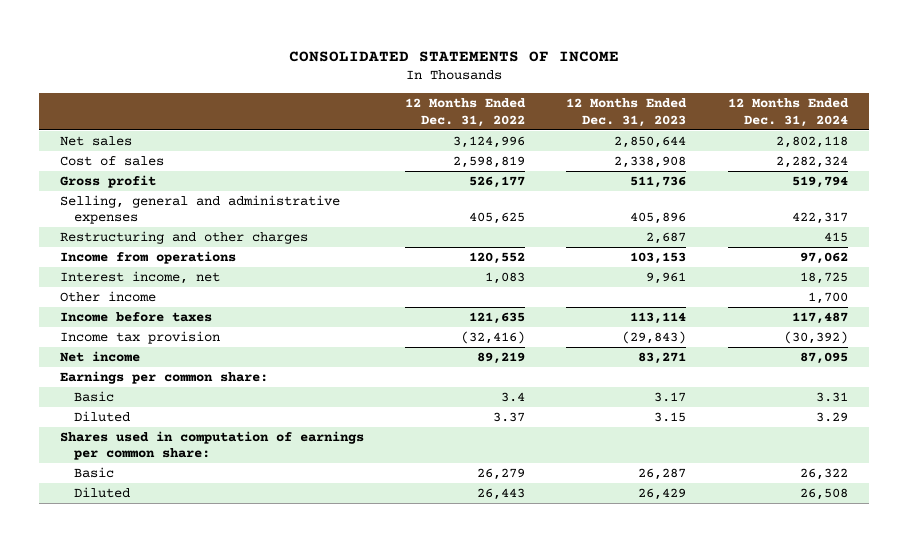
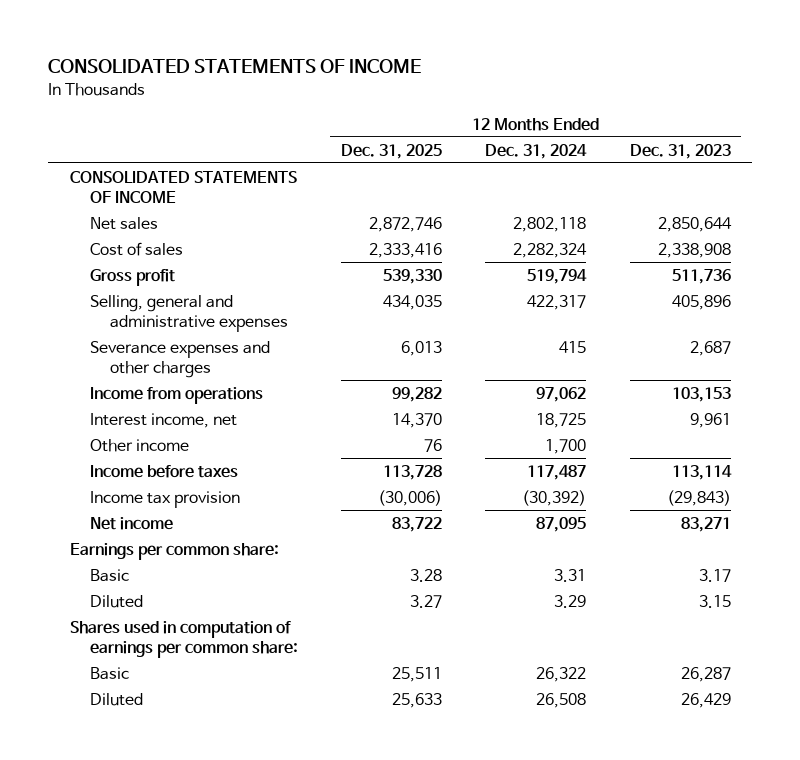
[405,98,527,127] 12 Months Ended Dec. 31, 2022 -> none
none -> [341,143,443,159] Dec. 31, 2025
none -> [69,170,297,204] CONSOLIDATED STATEMENTS OF INCOME
[59,231,308,245] Restructuring and other charges -> [89,340,270,379] Severance expenses and other charges

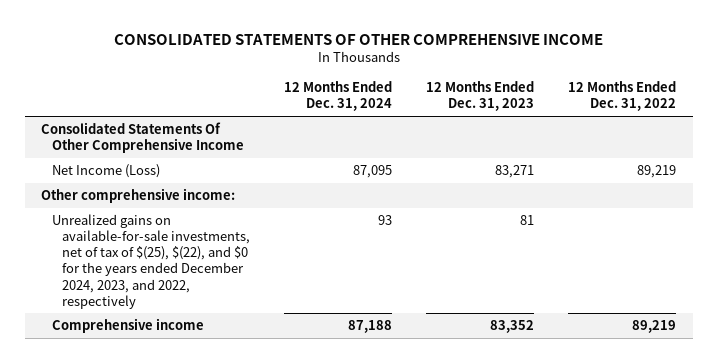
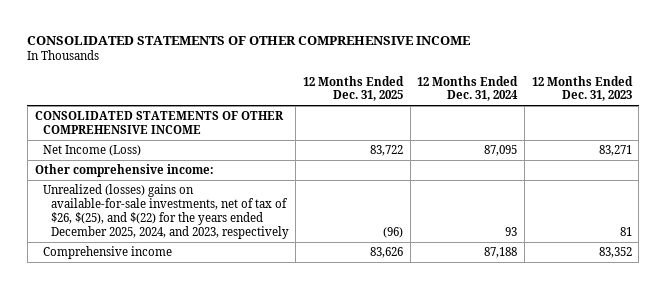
[567,81,676,112] 12 Months Ended Dec. 31, 2022 -> none
none -> [303,75,405,102] 12 Months Ended Dec. 31, 2025
[41,122,244,154] Consolidated Statements Of Other Comprehensive Income -> [34,111,284,135] CONSOLIDATED STATEMENTS OF OTHER COMPREHENSIVE INCOME
[51,214,251,309] Unrealized gains on available-for-sale investments, net of tax of $(25), $(22), and $0 for the years ended December 2024, 2023, and 2022, respectively -> [42,184,289,239] Unrealized (losses) gains on available-for-sale investments, net of tax of $26, $(25), and $(22) for the years ended December 2025, 2024, and 2023, respectively

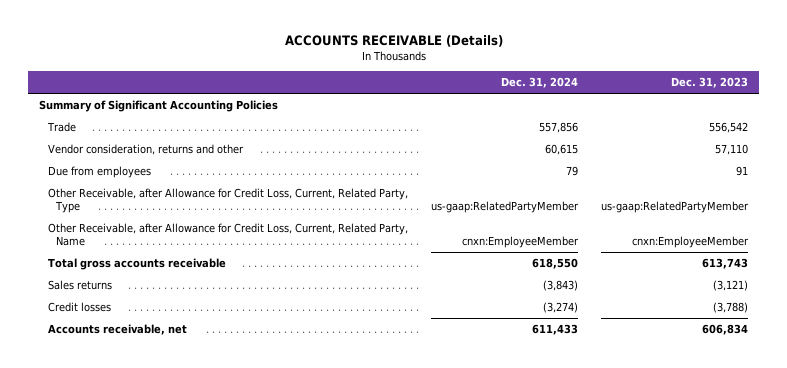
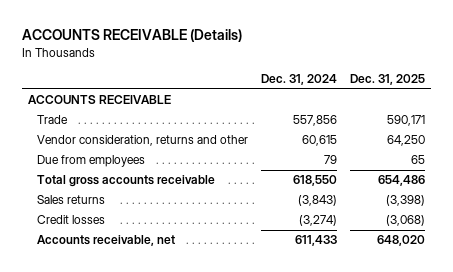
[670,77,748,89] Dec. 31, 2023 -> none
none -> [349,74,425,86] Dec. 31, 2025
[39,99,279,112] Summary of Significant Accounting Policies -> none
none -> [27,95,171,105] ACCOUNTS RECEIVABLE
[47,187,408,214] Other Receivable, after Allowance for Credit Loss, Current, Related Party, Type -> none
[47,222,408,247] Other Receivable, after Allowance for Credit Loss, Current, Related Party, Name -> none

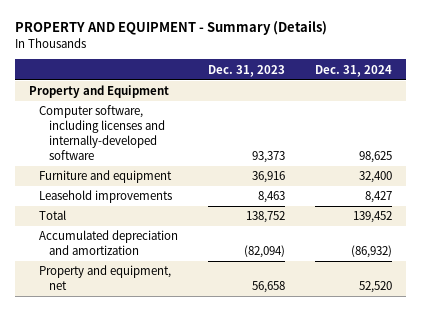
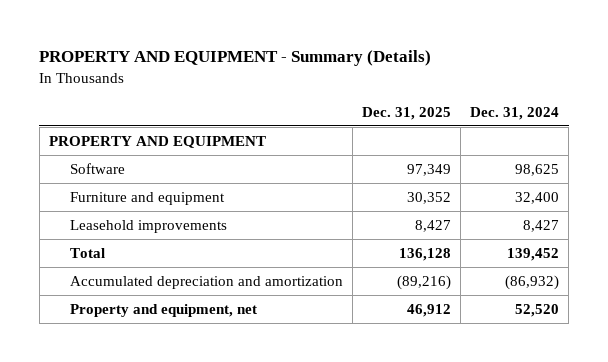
[207,64,285,77] Dec. 31, 2023 -> none
none -> [362,106,452,120] Dec. 31, 2025
[29,85,170,99] Property and Equipment -> [48,136,266,149] PROPERTY AND EQUIPMENT
[39,105,165,160] Computer software, including licenses and internally-developed software -> [69,163,125,175] Software

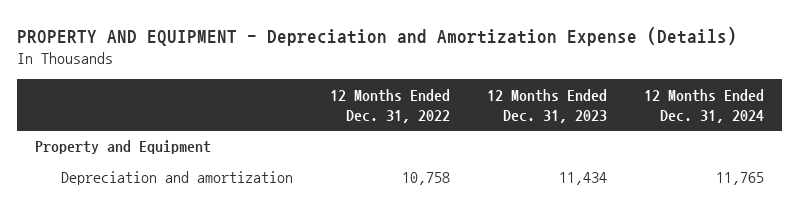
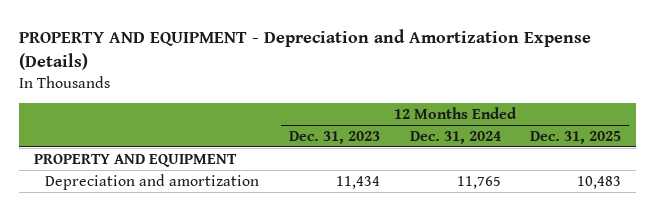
[329,88,450,123] 12 Months Ended Dec. 31, 2022 -> none
none -> [530,130,622,144] Dec. 31, 2025
[35,140,212,155] Property and Equipment -> [34,153,238,167] PROPERTY AND EQUIPMENT

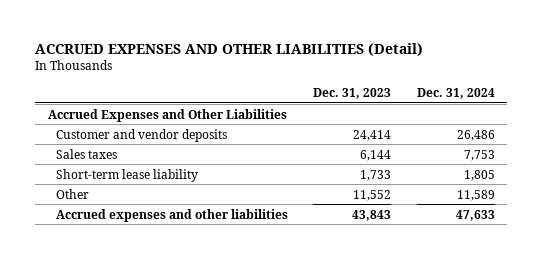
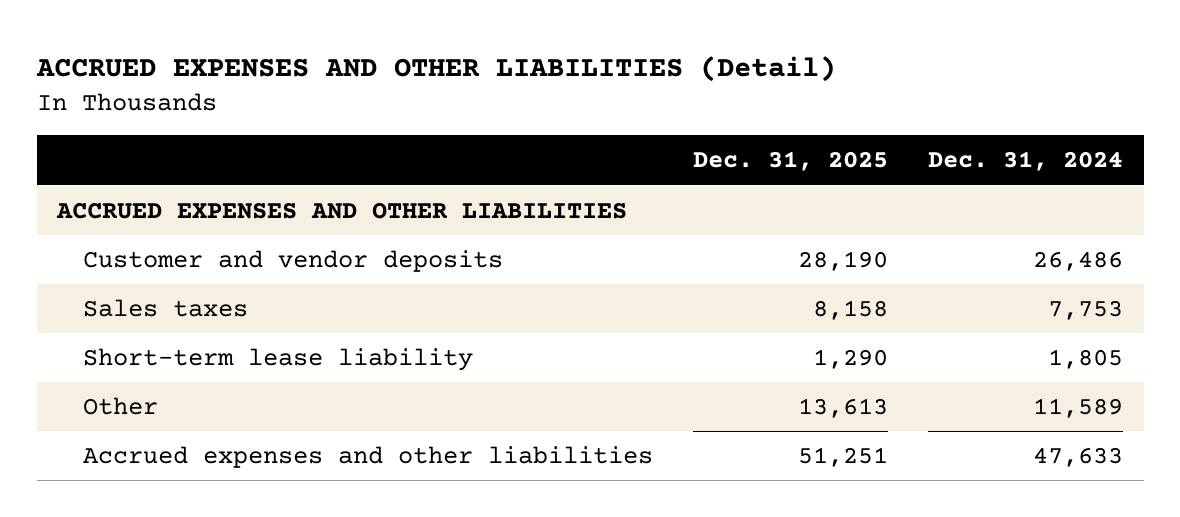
[313,87,392,99] Dec. 31, 2023 -> none
none -> [693,151,889,172] Dec. 31, 2025
[47,108,287,122] Accrued Expenses and Other Liabilities -> [55,201,627,219] ACCRUED EXPENSES AND OTHER LIABILITIES

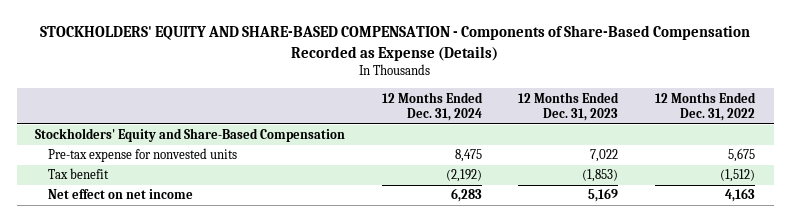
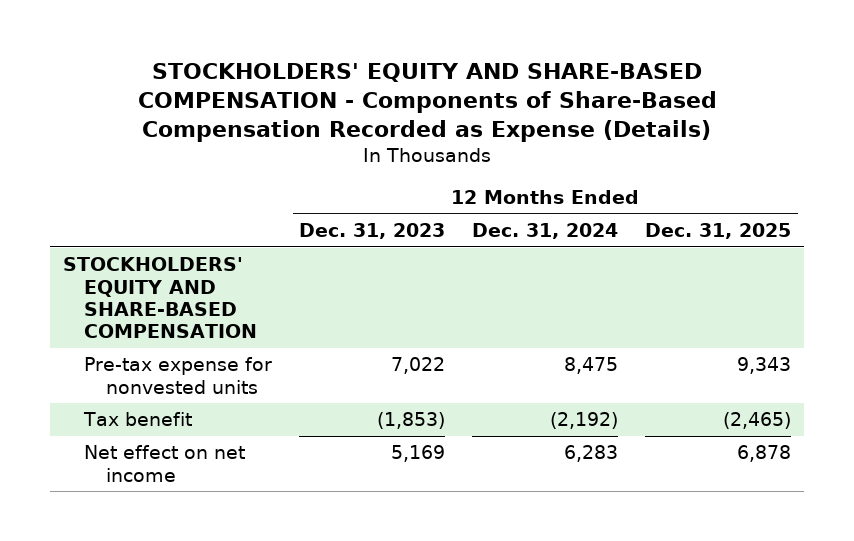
[655,91,757,122] 12 Months Ended Dec. 31, 2022 -> none
none -> [644,222,791,239] Dec. 31, 2025
[35,128,346,143] Stockholders' Equity and Share-Based Compensation -> [63,257,258,339] STOCKHOLDERS' EQUITY AND SHARE-BASED COMPENSATION

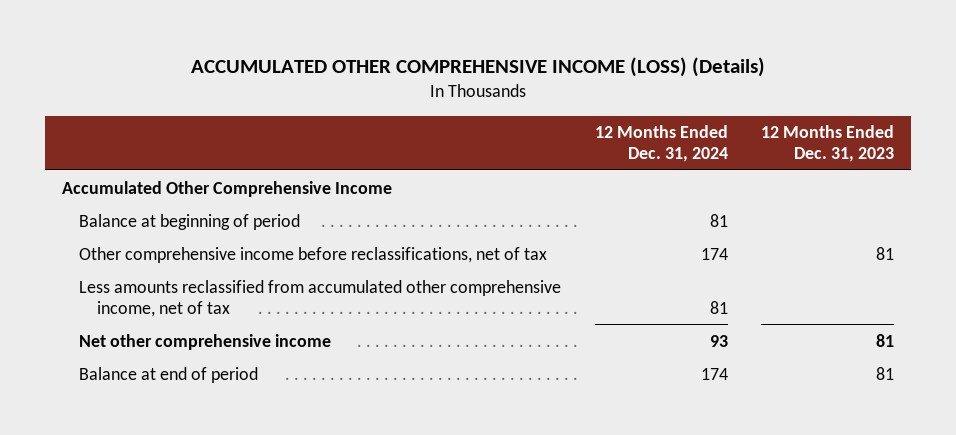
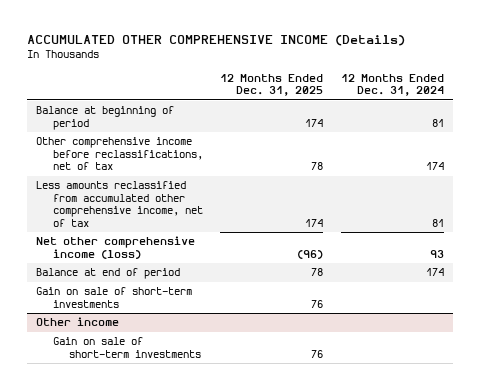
[190,56,765,77] ACCUMULATED OTHER COMPREHENSIVE INCOME (LOSS) (Details) -> [27,34,406,46] ACCUMULATED OTHER COMPREHENSIVE INCOME (Details)
[761,125,895,163] 12 Months Ended Dec. 31, 2023 -> none
none -> [220,73,324,97] 12 Months Ended Dec. 31, 2025
[61,180,392,197] Accumulated Other Comprehensive Income -> none
[79,333,332,350] Net other comprehensive income -> [35,236,195,259] Net other comprehensive income (loss)
none -> [35,287,192,308] Gain on sale of short-term investments
none -> [35,317,119,327] Other income
none -> [52,337,202,358] Gain on sale of short-term investments

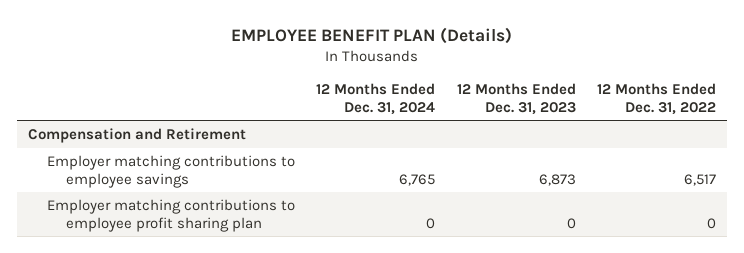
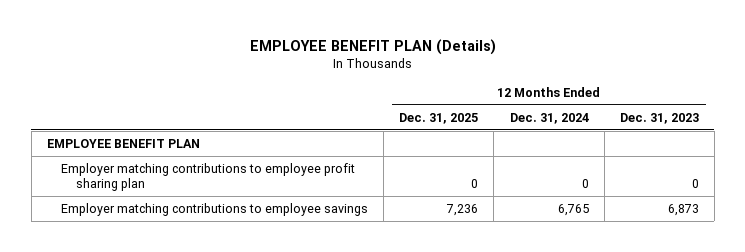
[597,83,717,115] 12 Months Ended Dec. 31, 2022 -> none
none -> [399,112,479,124] Dec. 31, 2025
[27,128,246,144] Compensation and Retirement -> none
none -> [46,138,200,148] EMPLOYEE BENEFIT PLAN
[47,155,296,188] Employer matching contributions to employee savings -> [61,202,369,216] Employer matching contributions to employee savings

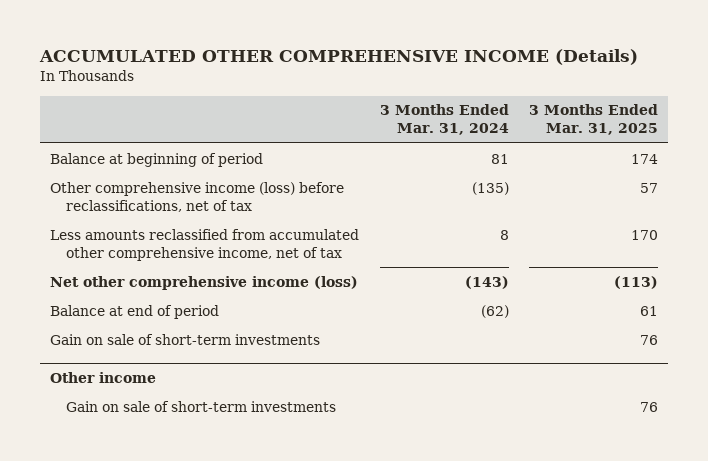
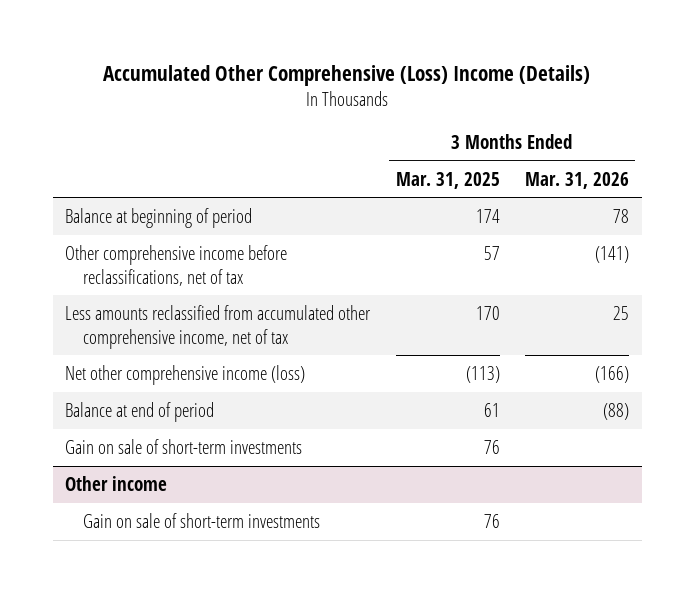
[39,49,639,66] ACCUMULATED OTHER COMPREHENSIVE INCOME (Details) -> [103,65,591,87] Accumulated Other Comprehensive (Loss) Income (Details)
[379,104,509,136] 3 Months Ended Mar. 31, 2024 -> none
none -> [525,171,630,189] Mar. 31, 2026
[50,181,345,212] Other comprehensive income (loss) before reclassifications, net of tax -> [65,244,288,286] Other comprehensive income before reclassifications, net of tax

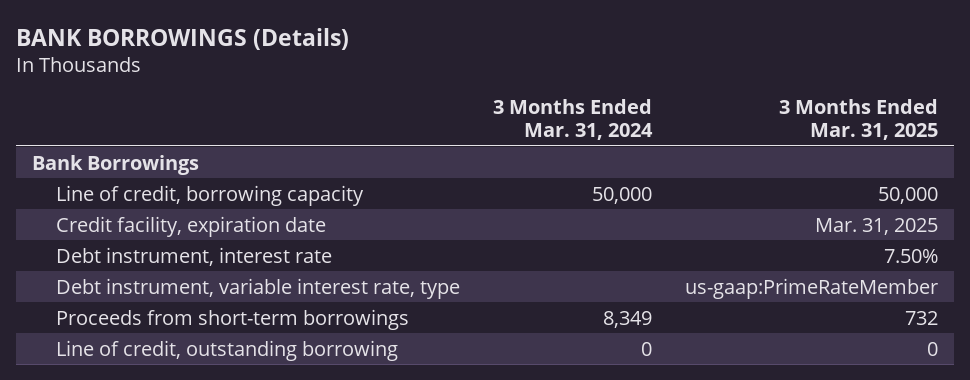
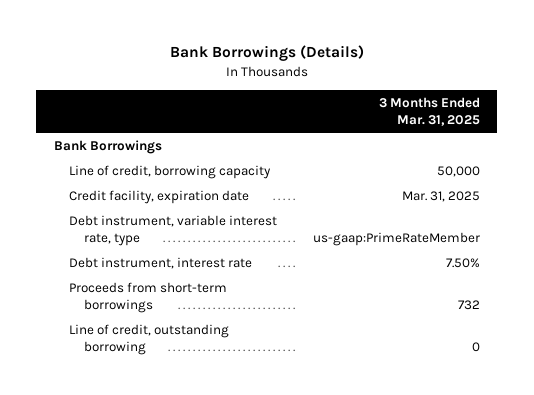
[15,27,349,50] BANK BORROWINGS (Details) -> [169,45,364,62] Bank Borrowings (Details)
[492,98,653,140] 3 Months Ended Mar. 31, 2024 -> none
[55,246,332,266] Debt instrument, interest rate -> [69,256,253,269] Debt instrument, interest rate

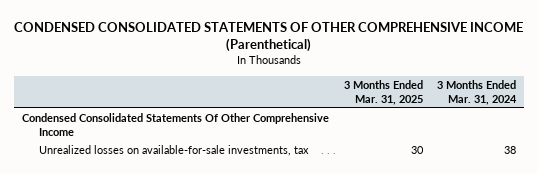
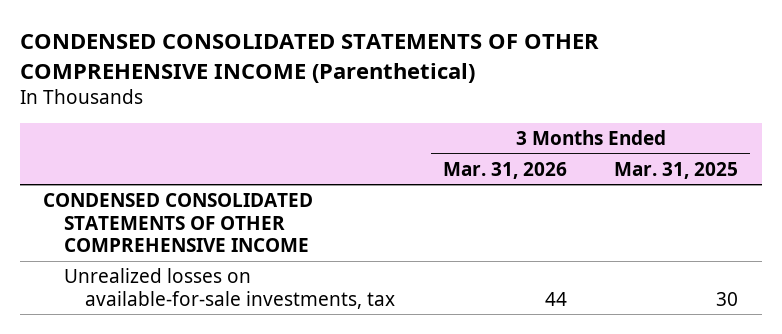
[437,79,518,105] 3 Months Ended Mar. 31, 2024 -> none
none -> [442,161,567,179] Mar. 31, 2026
[21,113,329,137] Condensed Consolidated Statements Of Other Comprehensive Income -> [43,193,314,253] CONDENSED CONSOLIDATED STATEMENTS OF OTHER COMPREHENSIVE INCOME

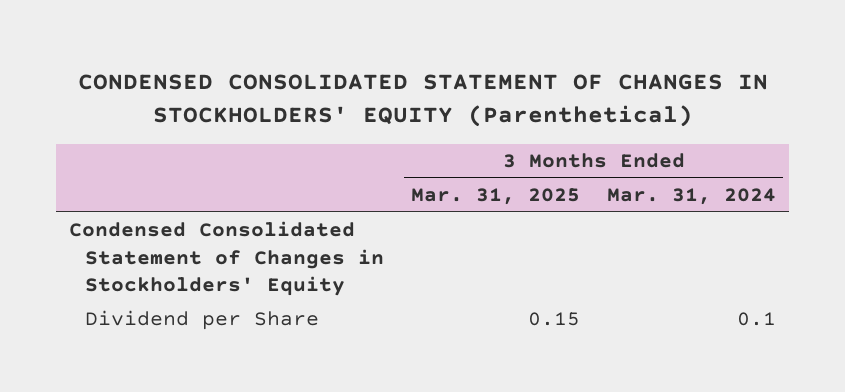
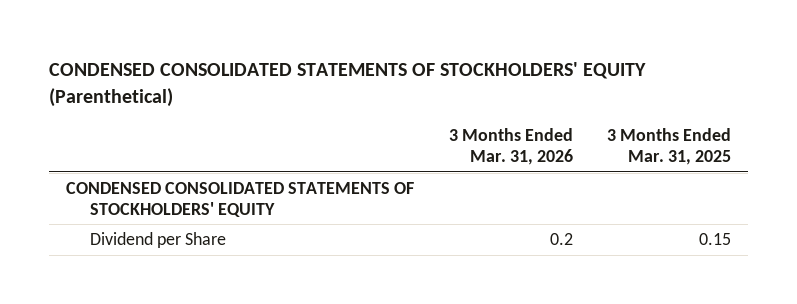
[77,74,768,128] CONDENSED CONSOLIDATED STATEMENT OF CHANGES IN STOCKHOLDERS' EQUITY (Parenthetical) -> [48,61,646,107] CONDENSED CONSOLIDATED STATEMENTS OF STOCKHOLDERS' EQUITY (Parenthetical)
[606,188,776,206] Mar. 31, 2024 -> none
none -> [448,128,573,165] 3 Months Ended Mar. 31, 2026
[69,221,385,297] Condensed Consolidated Statement of Changes in Stockholders' Equity -> [66,181,415,217] CONDENSED CONSOLIDATED STATEMENTS OF STOCKHOLDERS' EQUITY

